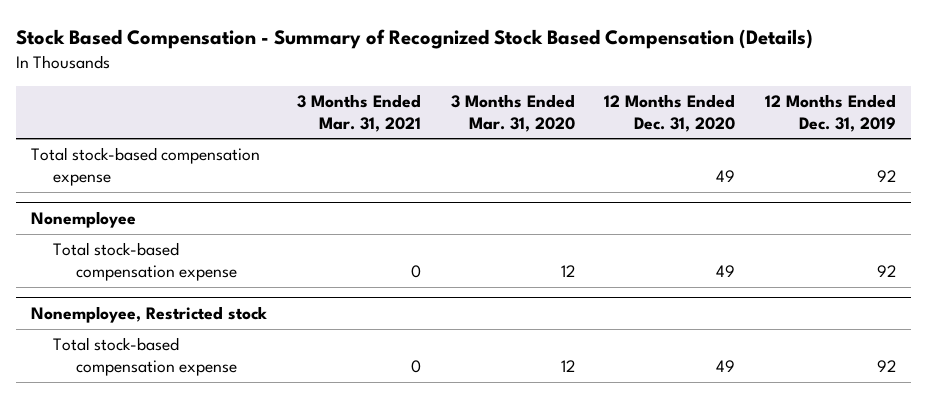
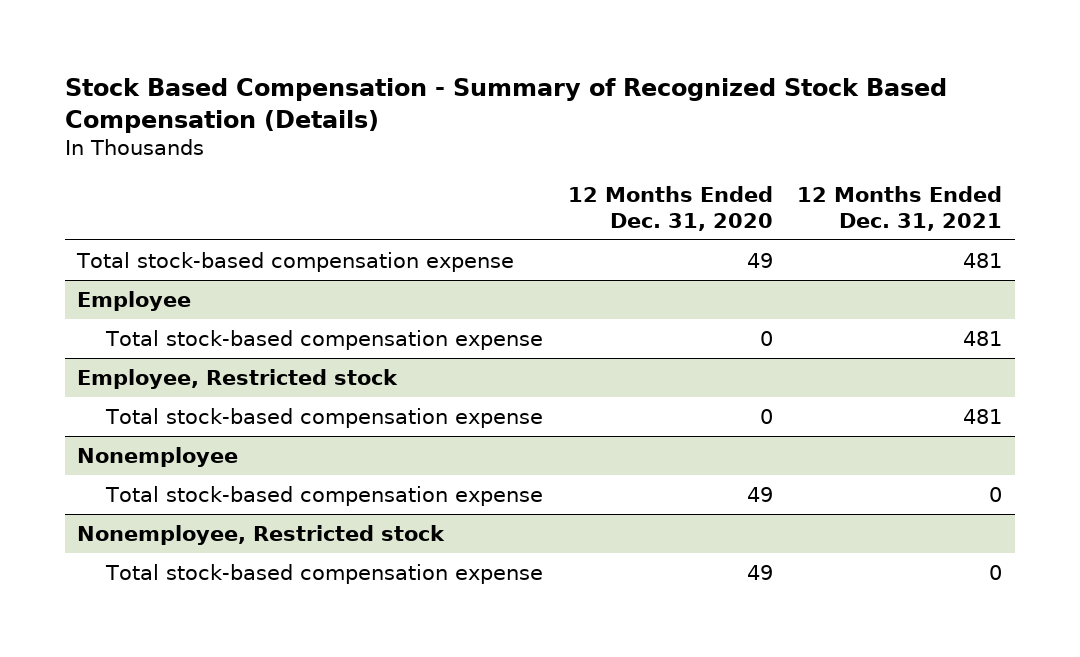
[296,93,421,132] 3 Months Ended Mar. 31, 2021 -> none
[450,93,575,132] 3 Months Ended Mar. 31, 2020 -> none
[765,93,897,132] 12 Months Ended Dec. 31, 2019 -> none
none -> [797,186,1003,231] 12 Months Ended Dec. 31, 2021
none -> [77,290,192,311] Employee
none -> [104,329,543,350] Total stock-based compensation expense
none -> [77,368,399,389] Employee, Restricted stock
none -> [104,407,543,428] Total stock-based compensation expense

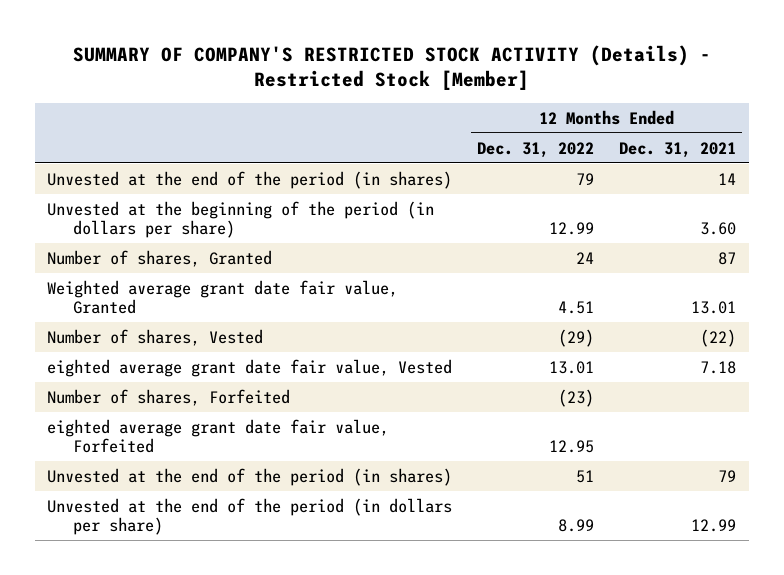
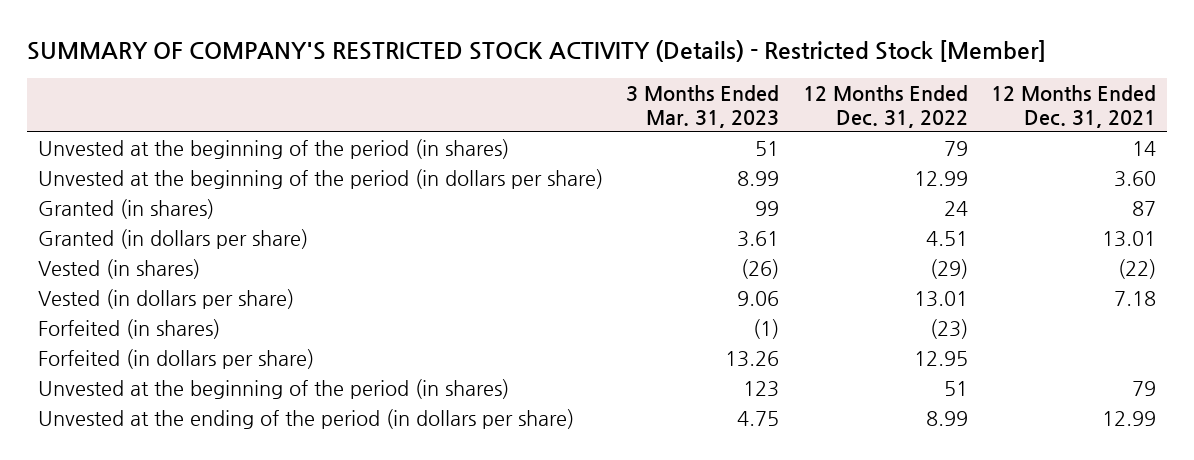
none -> [626,84,780,128] 3 Months Ended Mar. 31, 2023
[47,170,453,189] Unvested at the end of the period (in shares) -> [38,139,510,160] Unvested at the beginning of the period (in shares)
[47,249,273,267] Number of shares, Granted -> [38,199,215,220] Granted (in shares)
[47,279,399,314] Weighted average grant date fair value, Granted -> [38,229,309,250] Granted (in dollars per share)
[47,328,264,346] Number of shares, Vested -> [38,259,201,280] Vested (in shares)
[47,358,453,377] eighted average grant date fair value, Vested -> [38,289,295,310] Vested (in dollars per share)
[47,388,291,406] Number of shares, Forfeited -> [38,319,221,340] Forfeited (in shares)
[47,418,390,453] eighted average grant date fair value, Forfeited -> [38,349,315,370] Forfeited (in dollars per share)
[47,467,453,486] Unvested at the end of the period (in shares) -> [38,379,510,400] Unvested at the beginning of the period (in shares)
[47,497,453,535] Unvested at the end of the period (in dollars per share) -> [38,409,575,430] Unvested at the ending of the period (in dollars per share)

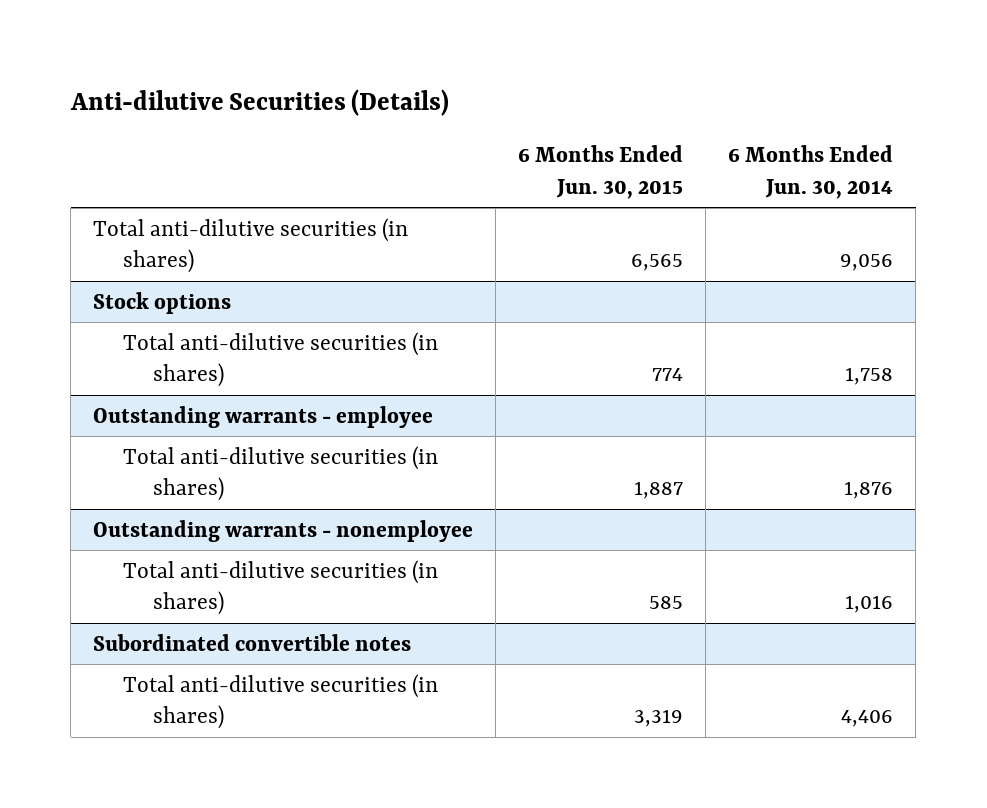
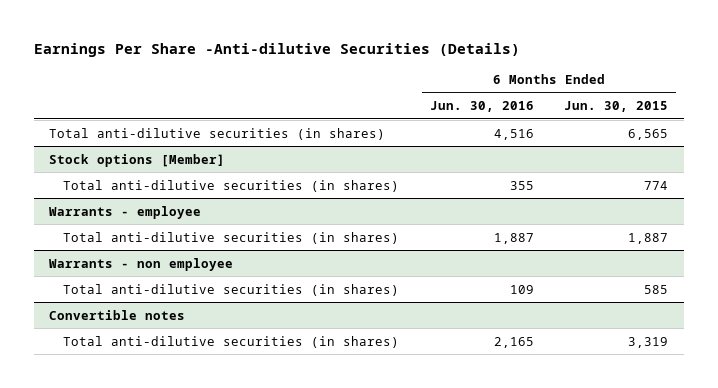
[69,88,449,116] Anti-dilutive Securities (Details) -> [34,42,521,57] Earnings Per Share -Anti-dilutive Securities (Details)
[728,145,894,200] 6 Months Ended Jun. 30, 2014 -> none
none -> [429,101,534,113] Jun. 30, 2016
[93,291,232,314] Stock options -> [49,153,226,167] Stock options [Member]
[93,405,434,428] Outstanding warrants - employee -> [49,205,202,219] Warrants - employee
[93,519,474,542] Outstanding warrants - nonemployee -> [49,257,234,271] Warrants - non employee
[93,633,412,651] Subordinated convertible notes -> [49,309,186,320] Convertible notes

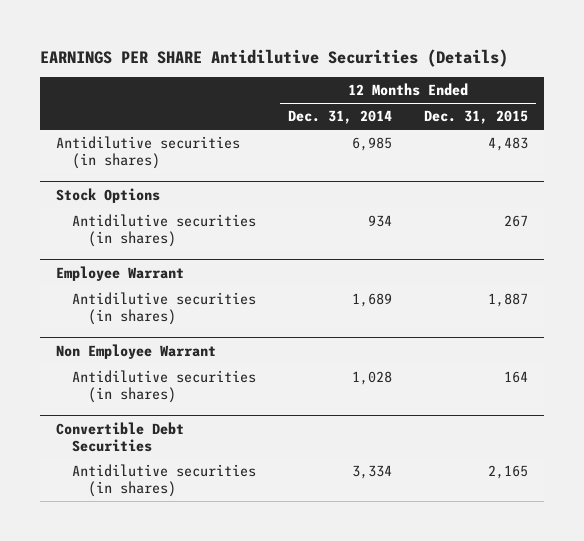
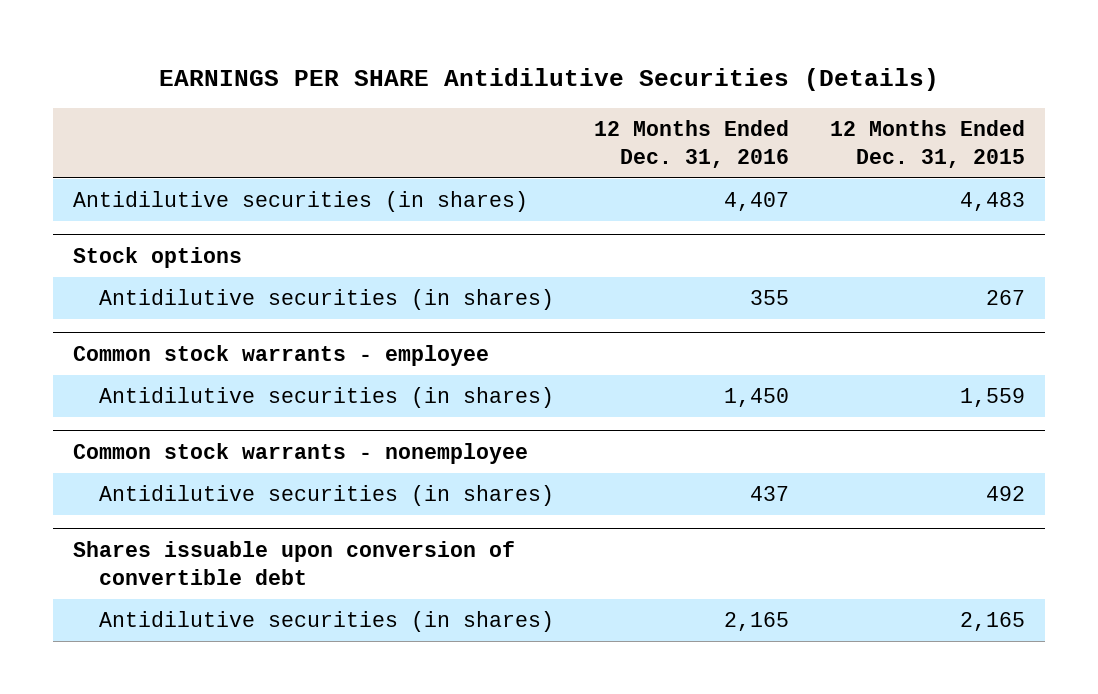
[287,110,392,125] Dec. 31, 2014 -> none
none -> [594,120,790,168] 12 Months Ended Dec. 31, 2016
[56,187,161,203] Stock Options -> [73,247,243,269] Stock options
[56,265,185,281] Employee Warrant -> [73,345,490,367] Common stock warrants - employee
[487,293,528,308] 1,887 -> [959,388,1025,408] 1,559
[56,343,217,359] Non Employee Warrant -> [73,443,529,465] Common stock warrants - nonemployee
[503,371,528,384] 164 -> [985,486,1025,502] 492
[56,421,185,452] Convertible Debt Securities -> [73,541,516,585] Shares issuable upon conversion of convertible debt

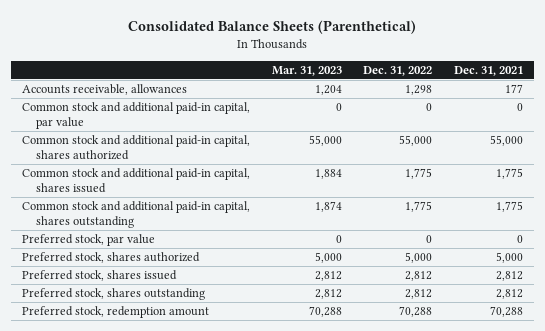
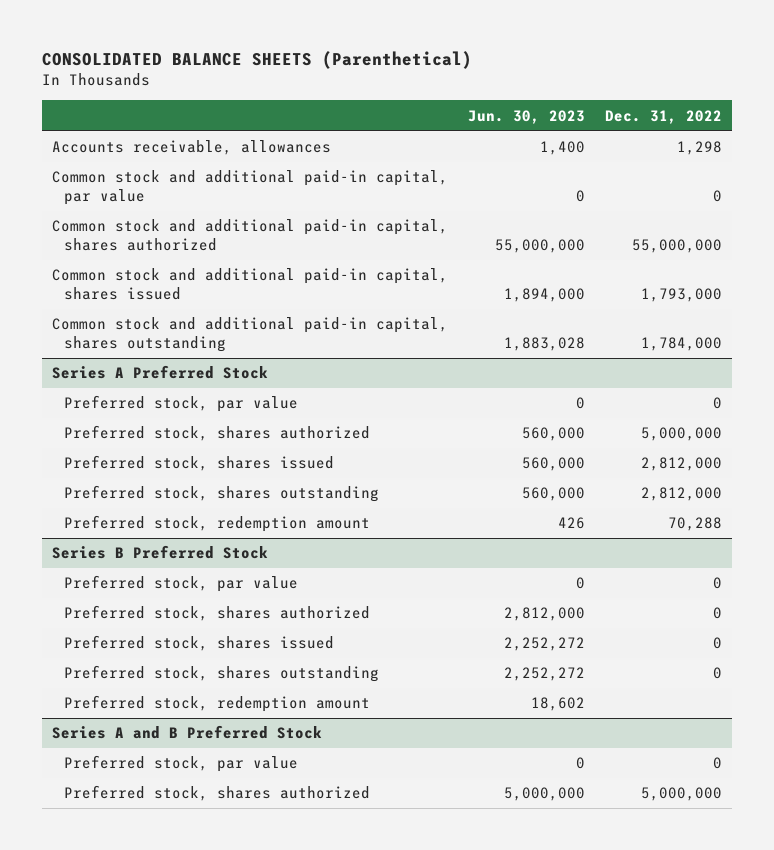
[128,19,417,34] Consolidated Balance Sheets (Parenthetical) -> [42,51,473,70] CONSOLIDATED BALANCE SHEETS (Parenthetical)
[271,65,342,76] Mar. 31, 2023 -> none
[454,65,524,76] Dec. 31, 2021 -> none
none -> [468,109,586,124] Jun. 30, 2023
[399,135,433,147] 55,000 -> [632,239,723,254] 55,000,000
[405,168,433,180] 1,775 -> [641,288,723,303] 1,793,000
[405,201,433,213] 1,775 -> [641,337,723,352] 1,784,000
none -> [52,365,269,380] Series A Preferred Stock
[405,252,433,264] 5,000 -> [641,427,723,442] 5,000,000
[405,271,433,282] 2,812 -> [641,457,723,472] 2,812,000
[405,289,433,300] 2,812 -> [641,487,723,502] 2,812,000
none -> [52,545,269,560] Series B Preferred Stock
none -> [63,575,298,593] Preferred stock, par value
none -> [63,605,370,622] Preferred stock, shares authorized
none -> [63,635,334,652] Preferred stock, shares issued
none -> [63,665,379,683] Preferred stock, shares outstanding
none -> [63,695,370,713] Preferred stock, redemption amount
none -> [52,725,323,740] Series A and B Preferred Stock
none -> [63,755,298,773] Preferred stock, par value
none -> [63,785,370,802] Preferred stock, shares authorized

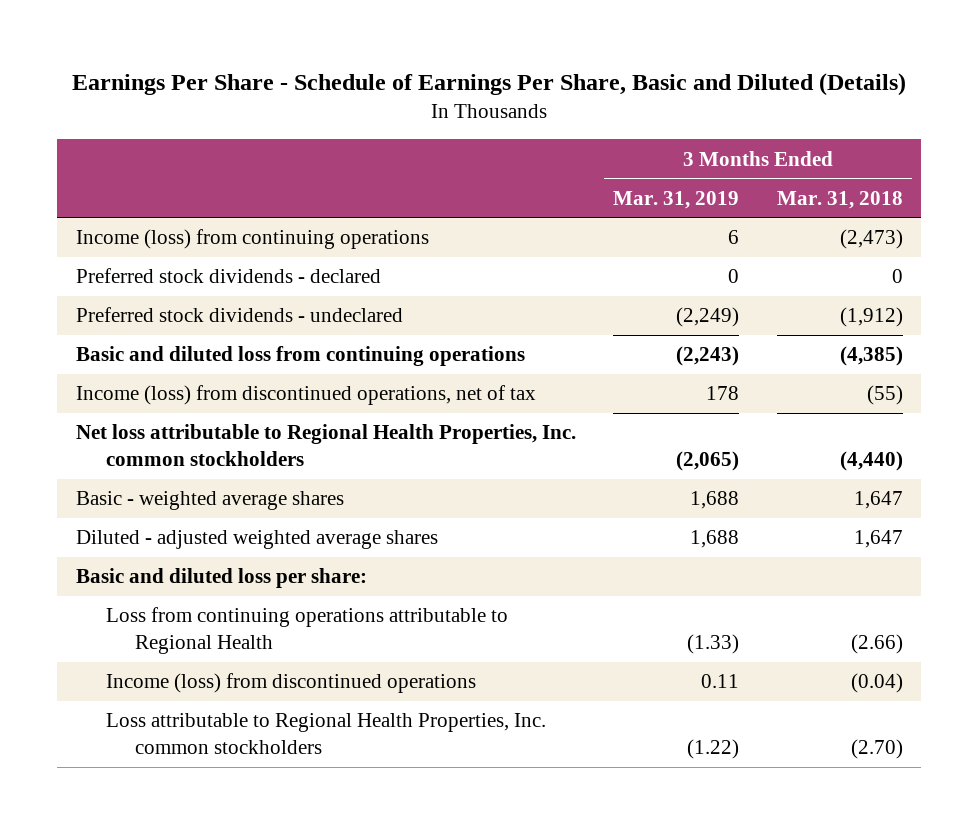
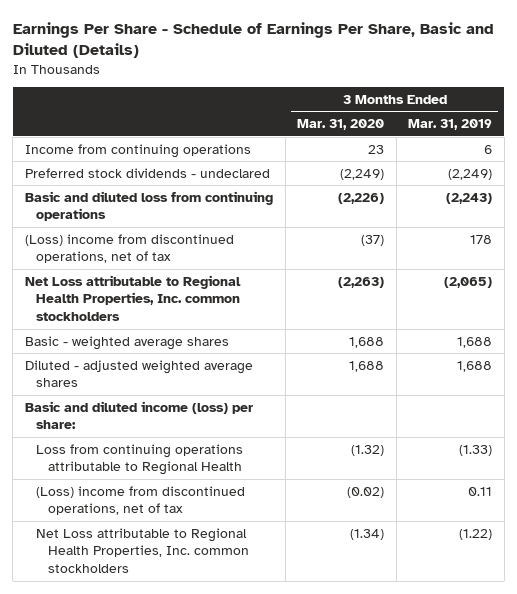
[776,190,903,209] Mar. 31, 2018 -> none
none -> [297,119,385,131] Mar. 31, 2020
[76,268,382,284] Preferred stock dividends - declared -> none
[76,229,430,250] Income (loss) from continuing operations -> [24,143,251,158] Income from continuing operations
[76,385,537,406] Income (loss) from discontinued operations, net of tax -> [24,233,234,264] (Loss) income from discontinued operations, net of tax
[76,424,577,467] Net loss attributable to Regional Health Properties, Inc. common stockholders -> [24,274,241,322] Net Loss attributable to Regional Health Properties, Inc. common stockholders
[76,568,368,589] Basic and diluted loss per share: -> [24,400,253,430] Basic and diluted income (loss) per share:
[105,673,476,694] Income (loss) from discontinued operations -> [36,485,246,516] (Loss) income from discontinued operations, net of tax
[105,713,546,755] Loss attributable to Regional Health Properties, Inc. common stockholders -> [36,527,250,574] Net Loss attributable to Regional Health Properties, Inc. common stockholders

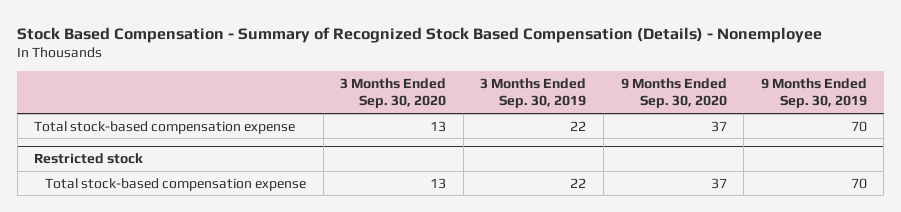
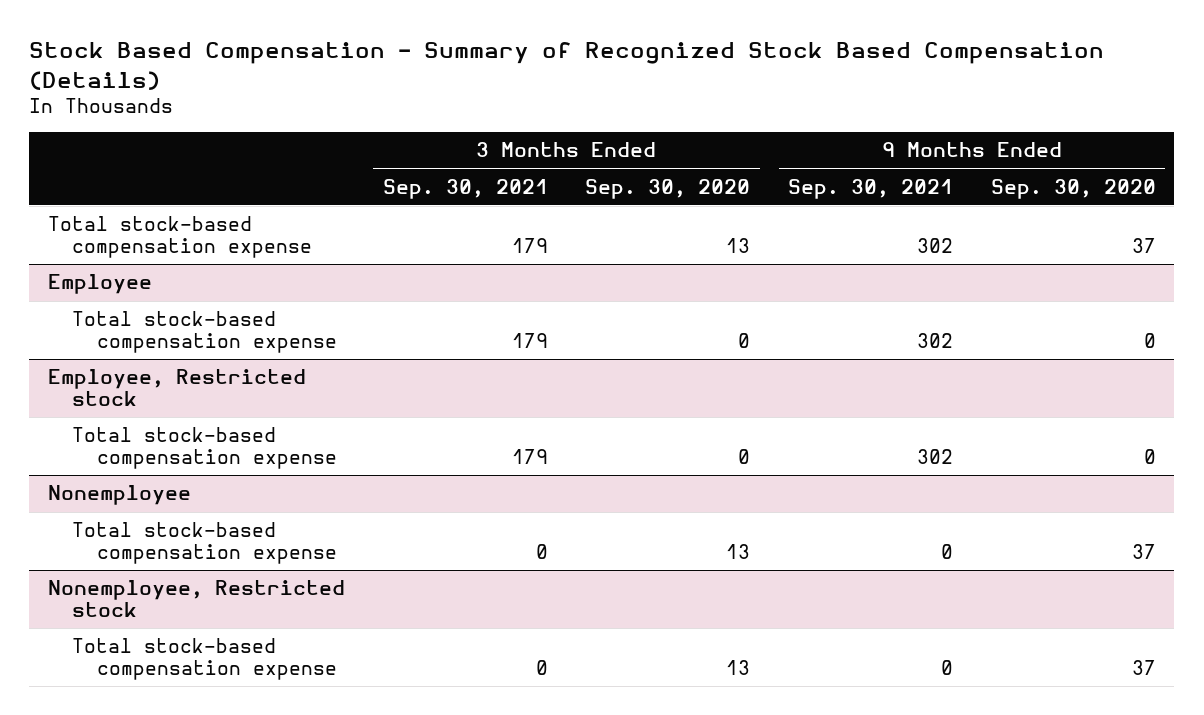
[17,26,823,43] Stock Based Compensation - Summary of Recognized Stock Based Compensation (Details) - Nonemployee -> [29,42,1105,90] Stock Based Compensation - Summary of Recognized Stock Based Compensation (Details)
[480,77,587,109] 3 Months Ended Sep. 30, 2019 -> none
[760,77,867,109] 9 Months Ended Sep. 30, 2019 -> none
none -> [382,178,548,199] Sep. 30, 2021
none -> [787,178,953,199] Sep. 30, 2021
none -> [47,274,152,295] Employee
none -> [72,311,337,354] Total stock-based compensation expense
none -> [47,369,306,407] Employee, Restricted stock
none -> [72,427,337,470] Total stock-based compensation expense
[34,153,144,165] Restricted stock -> [47,485,191,506] Nonemployee
none -> [47,580,345,618] Nonemployee, Restricted stock
none -> [72,638,337,681] Total stock-based compensation expense

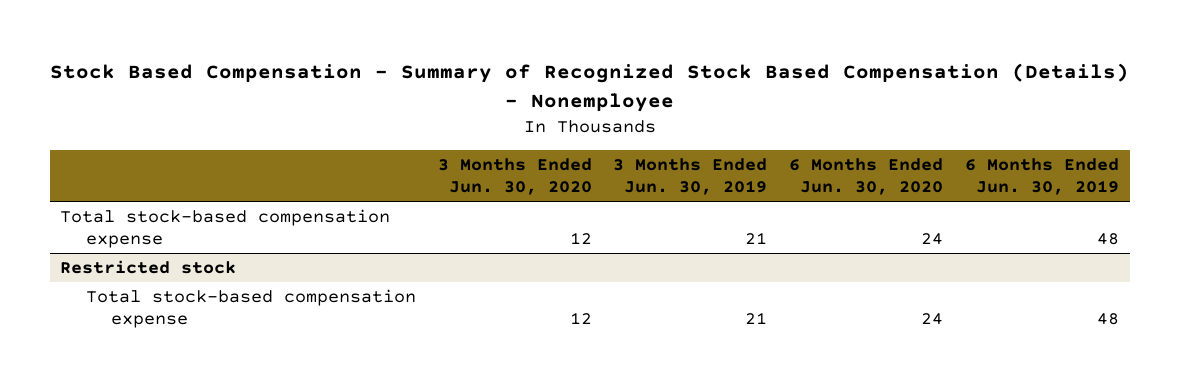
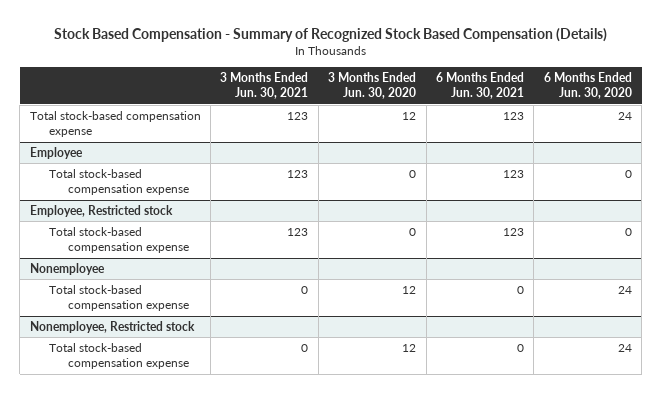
[49,63,1129,112] Stock Based Compensation - Summary of Recognized Stock Based Compensation (Details) - Nonemployee -> [53,27,607,42] Stock Based Compensation - Summary of Recognized Stock Based Compensation (Details)
[613,157,768,196] 3 Months Ended Jun. 30, 2019 -> none
[964,157,1119,196] 6 Months Ended Jun. 30, 2019 -> none
none -> [220,72,309,100] 3 Months Ended Jun. 30, 2021
none -> [436,72,525,100] 6 Months Ended Jun. 30, 2021
none -> [29,147,83,160] Employee
none -> [48,169,190,196] Total stock-based compensation expense
none -> [29,205,173,218] Employee, Restricted stock
none -> [48,227,190,254] Total stock-based compensation expense
[60,259,237,274] Restricted stock -> [29,263,105,276] Nonemployee
none -> [29,321,195,334] Nonemployee, Restricted stock
none -> [48,343,190,370] Total stock-based compensation expense

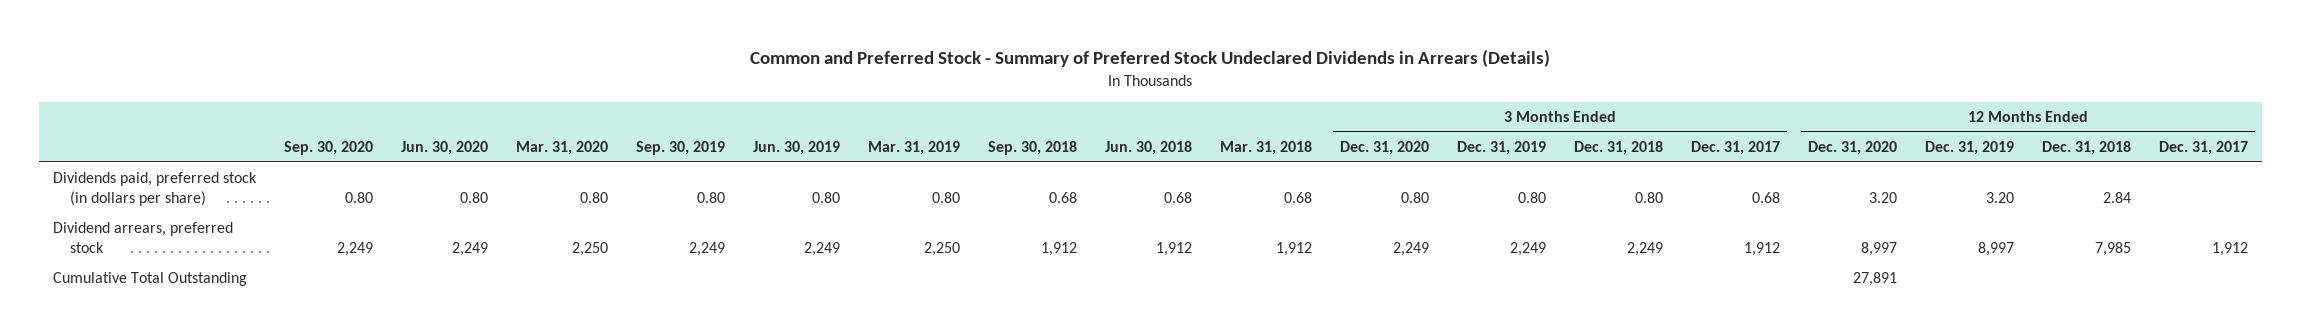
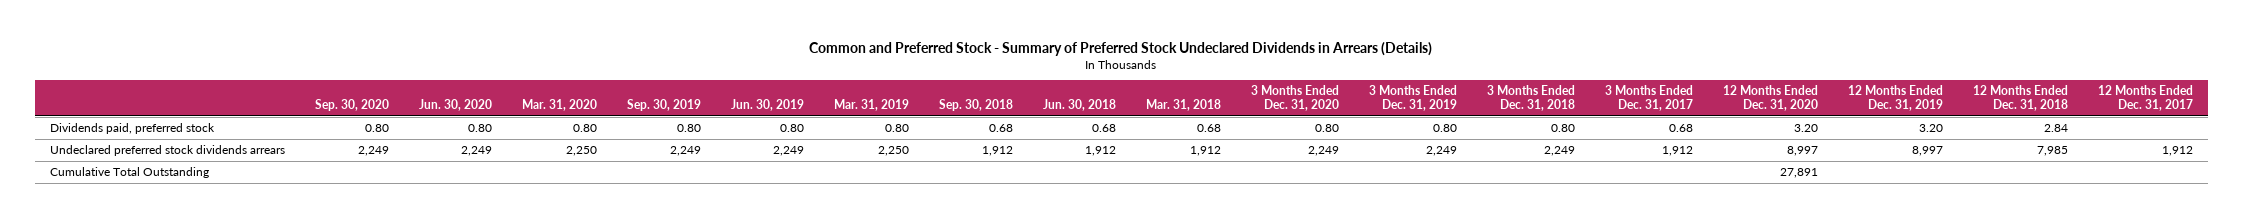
[52,172,257,207] Dividends paid, preferred stock (in dollars per share) -> [49,123,215,135] Dividends paid, preferred stock
[52,222,233,254] Dividend arrears, preferred stock -> [49,145,285,157] Undeclared preferred stock dividends arrears

